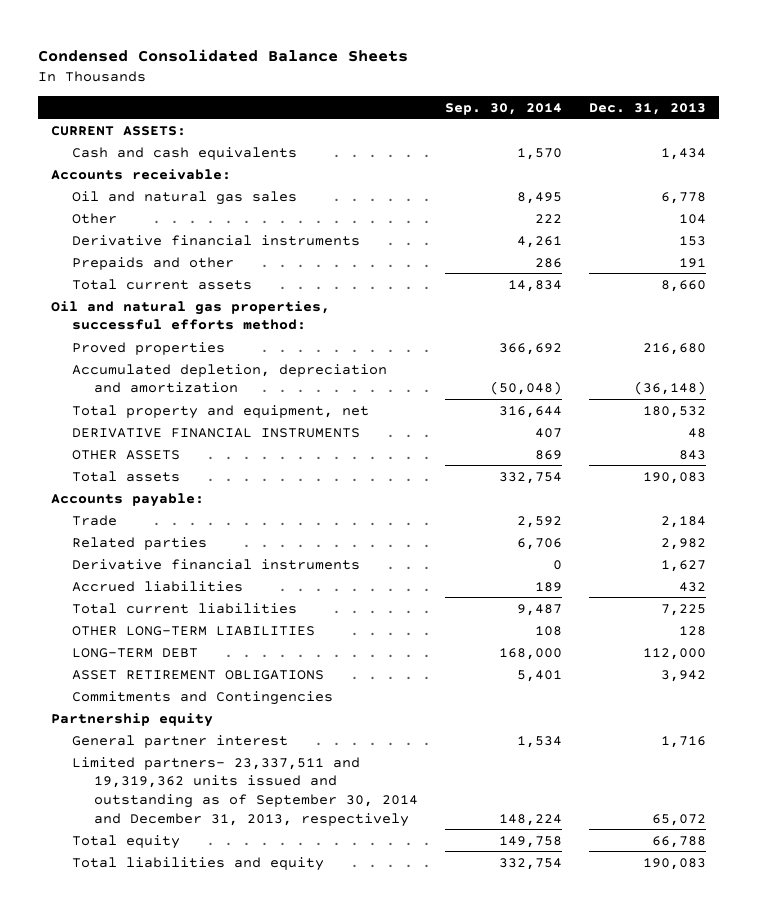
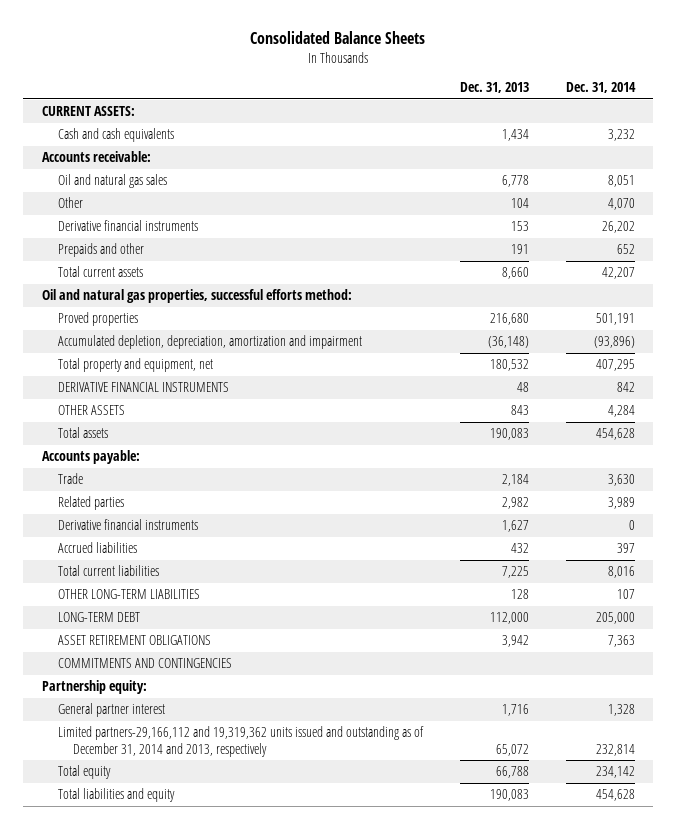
[37,48,408,62] Condensed Consolidated Balance Sheets -> [250,31,426,45] Consolidated Balance Sheets
[444,102,562,115] Sep. 30, 2014 -> none
none -> [565,82,636,94] Dec. 31, 2014
[72,363,388,394] Accumulated depletion, depreciation and amortization -> [57,335,362,350] Accumulated depletion, depreciation, amortization and impairment
[72,690,334,705] Commitments and Contingencies -> [57,658,232,669] COMMITMENTS AND CONTINGENCIES
[51,712,214,727] Partnership equity -> [41,680,147,695] Partnership equity:
[72,756,418,827] Limited partners- 23,337,511 and 19,319,362 units issued and outstanding as of September 30, 2014 and December 31, 2013, respectively -> [57,726,424,757] Limited partners-29,166,112 and 19,319,362 units issued and outstanding as of December 31, 2014 and 2013, respectively

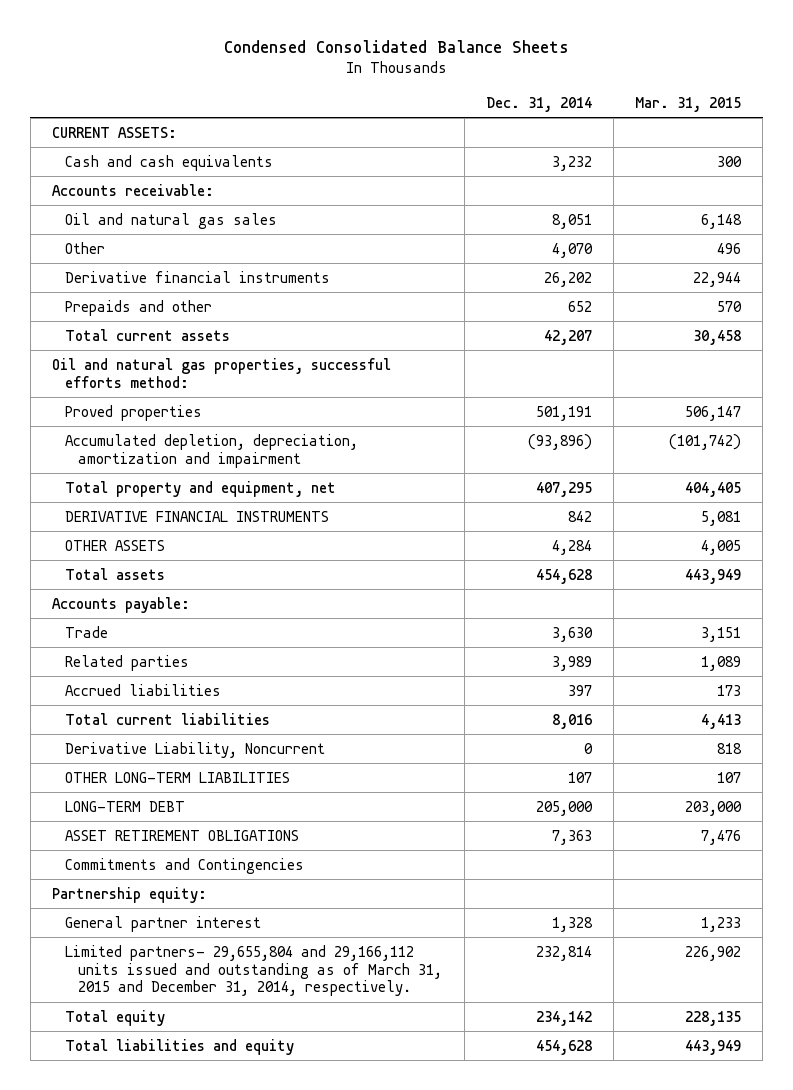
[250,31,426,45] Consolidated Balance Sheets -> [223,40,569,54] Condensed Consolidated Balance Sheets
[459,82,529,94] Dec. 31, 2013 -> none
none -> [635,96,742,112] Mar. 31, 2015
[57,519,198,531] Derivative financial instruments -> none
none -> [65,741,326,758] Derivative Liability, Noncurrent
[57,658,232,669] COMMITMENTS AND CONTINGENCIES -> [65,857,305,874] Commitments and Contingencies
[57,726,424,757] Limited partners-29,166,112 and 19,319,362 units issued and outstanding as of December 31, 2014 and 2013, respectively -> [65,944,443,997] Limited partners- 29,655,804 and 29,166,112 units issued and outstanding as of March 31, 2015 and December 31, 2014, respectively.

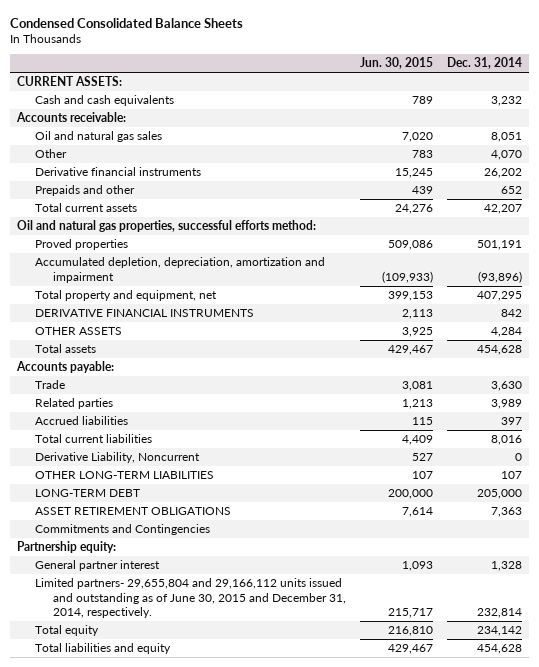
[635,96,742,112] Mar. 31, 2015 -> none
none -> [360,57,434,70] Jun. 30, 2015
[65,944,443,997] Limited partners- 29,655,804 and 29,166,112 units issued and outstanding as of March 31, 2015 and December 31, 2014, respectively. -> [34,578,346,619] Limited partners- 29,655,804 and 29,166,112 units issued and outstanding as of June 30, 2015 and December 31, 2014, respectively.

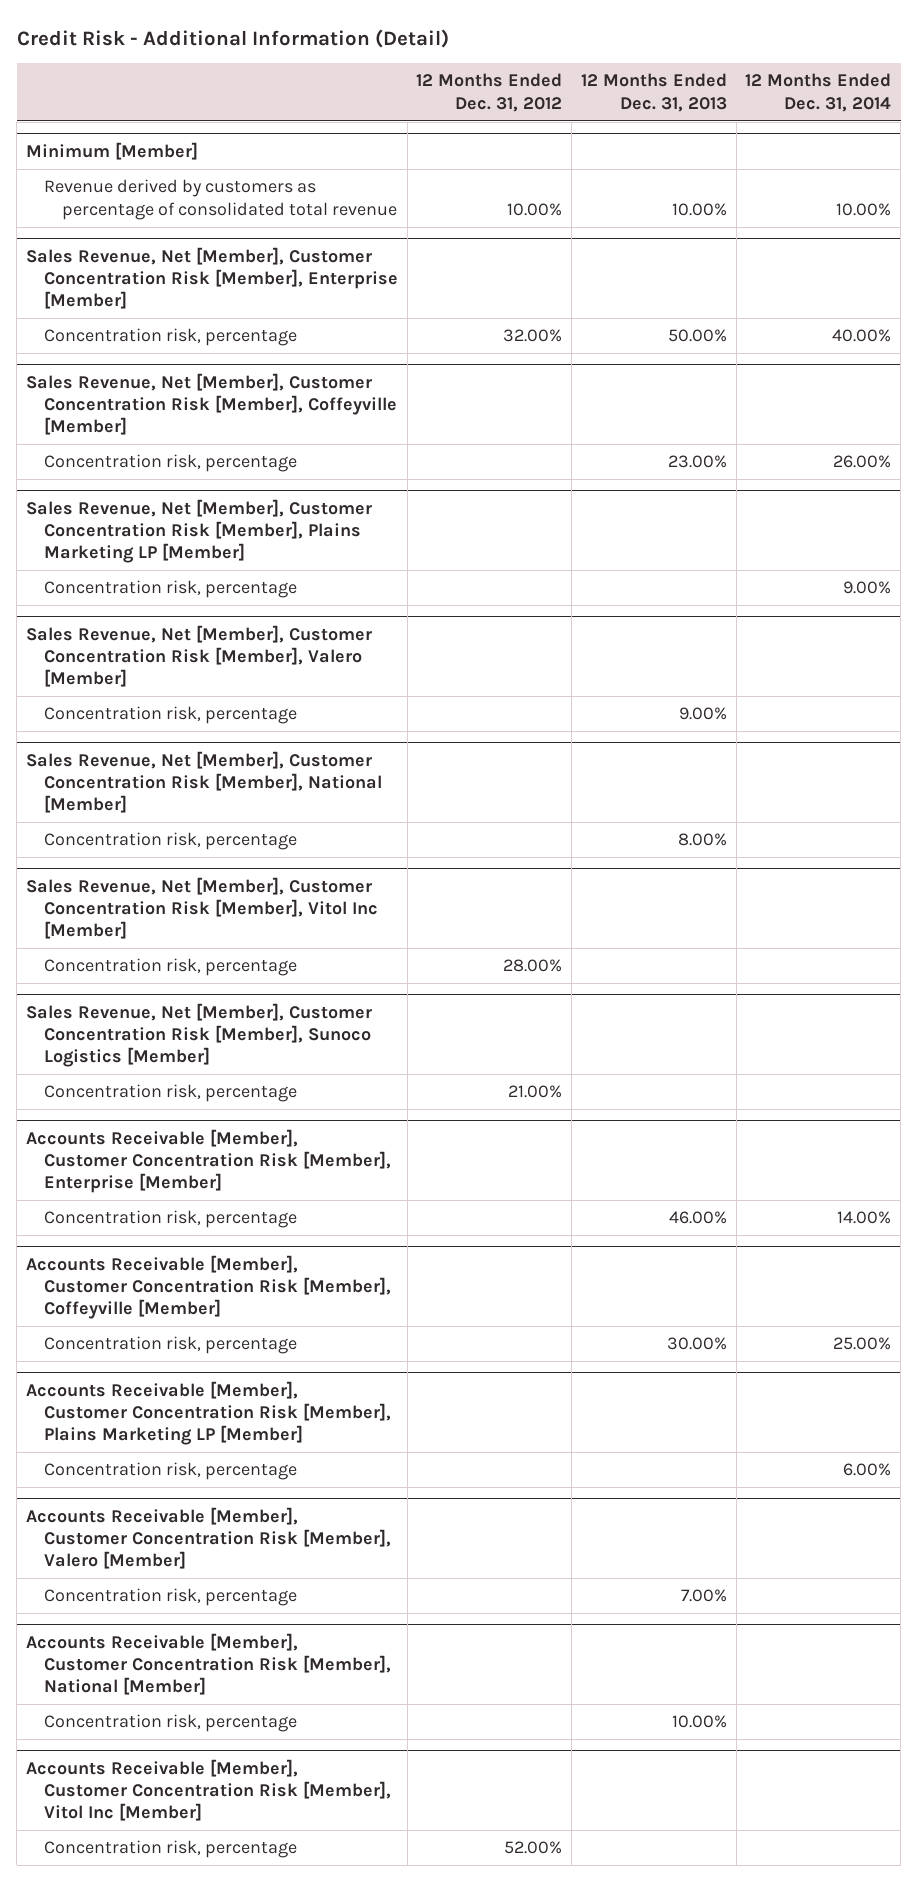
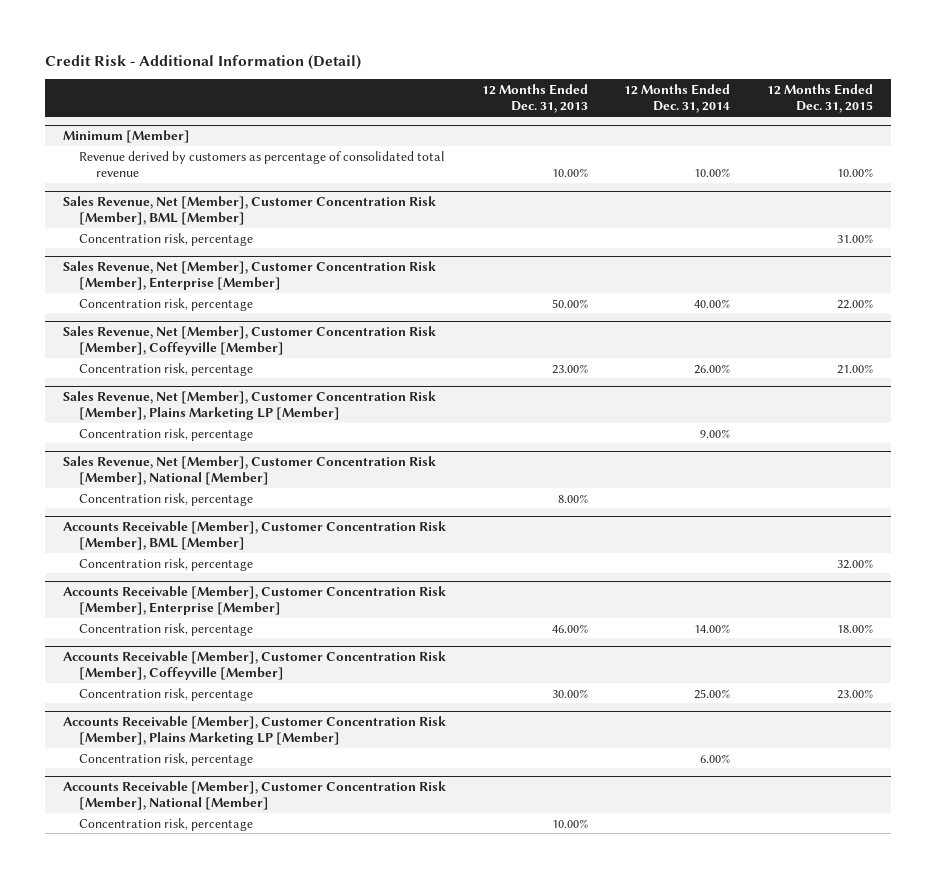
[416,73,563,112] 12 Months Ended Dec. 31, 2012 -> none
none -> [766,83,873,114] 12 Months Ended Dec. 31, 2015
none -> [62,195,436,226] Sales Revenue, Net [Member], Customer Concentration Risk [Member], BML [Member]
none -> [79,232,254,246] Concentration risk, percentage
[26,624,373,688] Sales Revenue, Net [Member], Customer Concentration Risk [Member], Valero [Member] -> none
[43,706,297,725] Concentration risk, percentage -> none
[26,876,378,940] Sales Revenue, Net [Member], Customer Concentration Risk [Member], Vitol Inc [Member] -> none
[43,958,297,977] Concentration risk, percentage -> none
[26,1002,373,1068] Sales Revenue, Net [Member], Customer Concentration Risk [Member], Sunoco Logistics [Member] -> none
none -> [62,520,446,551] Accounts Receivable [Member], Customer Concentration Risk [Member], BML [Member]
[26,1506,391,1570] Accounts Receivable [Member], Customer Concentration Risk [Member], Valero [Member] -> none
[43,1588,297,1607] Concentration risk, percentage -> none
[26,1758,391,1822] Accounts Receivable [Member], Customer Concentration Risk [Member], Vitol Inc [Member] -> none
[43,1840,297,1859] Concentration risk, percentage -> none

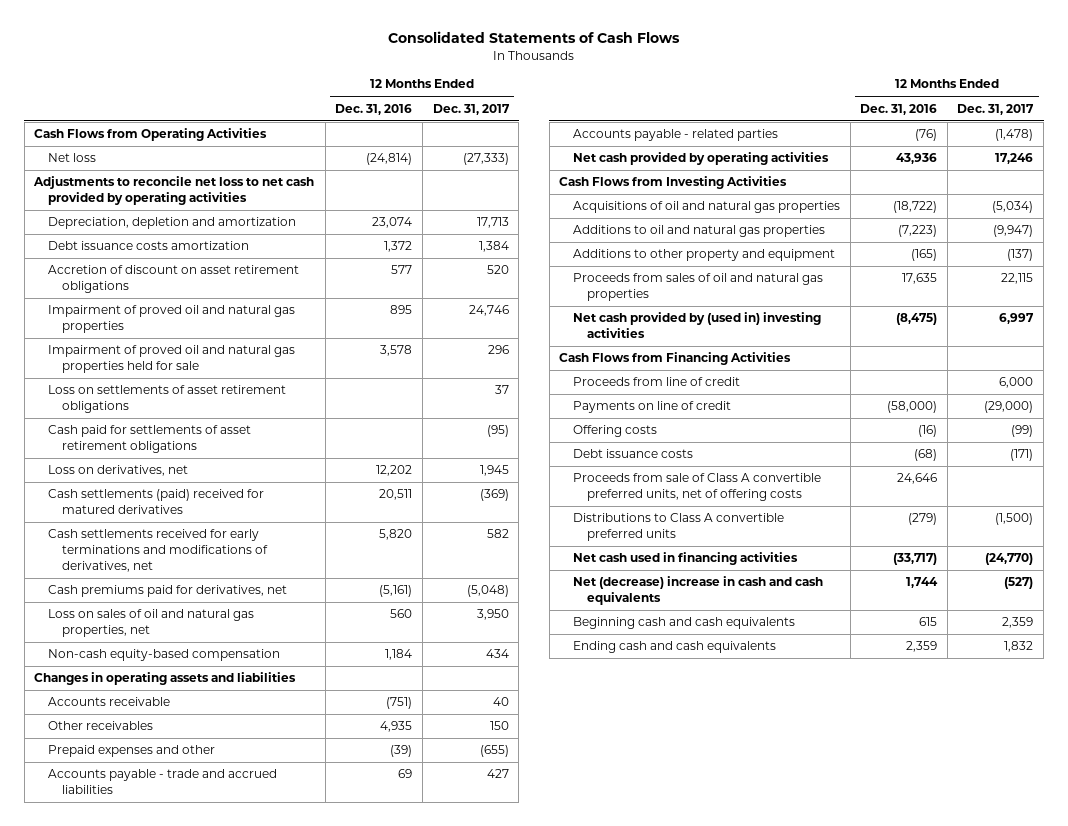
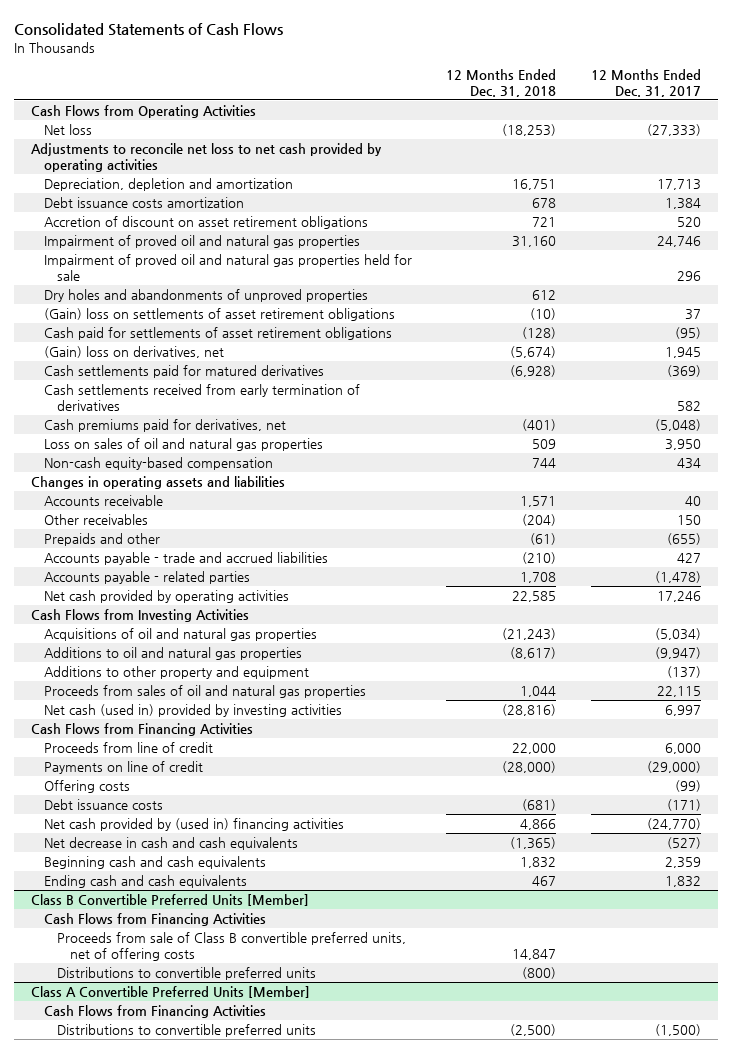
[335,103,413,115] Dec. 31, 2016 -> none
none -> [446,69,557,97] 12 Months Ended Dec. 31, 2018
none -> [44,289,369,303] Dry holes and abandonments of unproved properties
[48,385,287,414] Loss on settlements of asset retirement obligations -> [44,308,396,322] (Gain) loss on settlements of asset retirement obligations
[48,465,189,477] Loss on derivatives, net -> [44,346,225,359] (Gain) loss on derivatives, net
[48,489,265,515] Cash settlements (paid) received for matured derivatives -> [44,365,325,379] Cash settlements paid for matured derivatives
[48,529,269,572] Cash settlements received for early terminations and modifications of derivatives, net -> [44,384,361,411] Cash settlements received from early termination of derivatives
[48,609,255,638] Loss on sales of oil and natural gas properties, net -> [44,438,324,452] Loss on sales of oil and natural gas properties
[48,745,216,758] Prepaid expenses and other -> [44,533,161,547] Prepaids and other
[573,312,822,339] Net cash provided by (used in) investing activities -> [44,704,343,718] Net cash (used in) provided by investing activities
[573,473,822,502] Proceeds from sale of Class A convertible preferred units, net of offering costs -> none
[573,513,785,542] Distributions to Class A convertible preferred units -> none
[573,552,799,566] Net cash used in financing activities -> [44,818,345,832] Net cash provided by (used in) financing activities
[573,576,824,606] Net (decrease) increase in cash and cash equivalents -> [44,837,299,851] Net decrease in cash and cash equivalents
none -> [31,894,310,907] Class B Convertible Preferred Units [Member]
none -> [44,913,267,927] Cash Flows from Financing Activities
none -> [57,932,407,961] Proceeds from sale of Class B convertible preferred units, net of offering costs
none -> [57,967,317,981] Distributions to convertible preferred units
none -> [31,986,311,999] Class A Convertible Preferred Units [Member]
none -> [44,1005,267,1019] Cash Flows from Financing Activities
none -> [57,1024,317,1038] Distributions to convertible preferred units

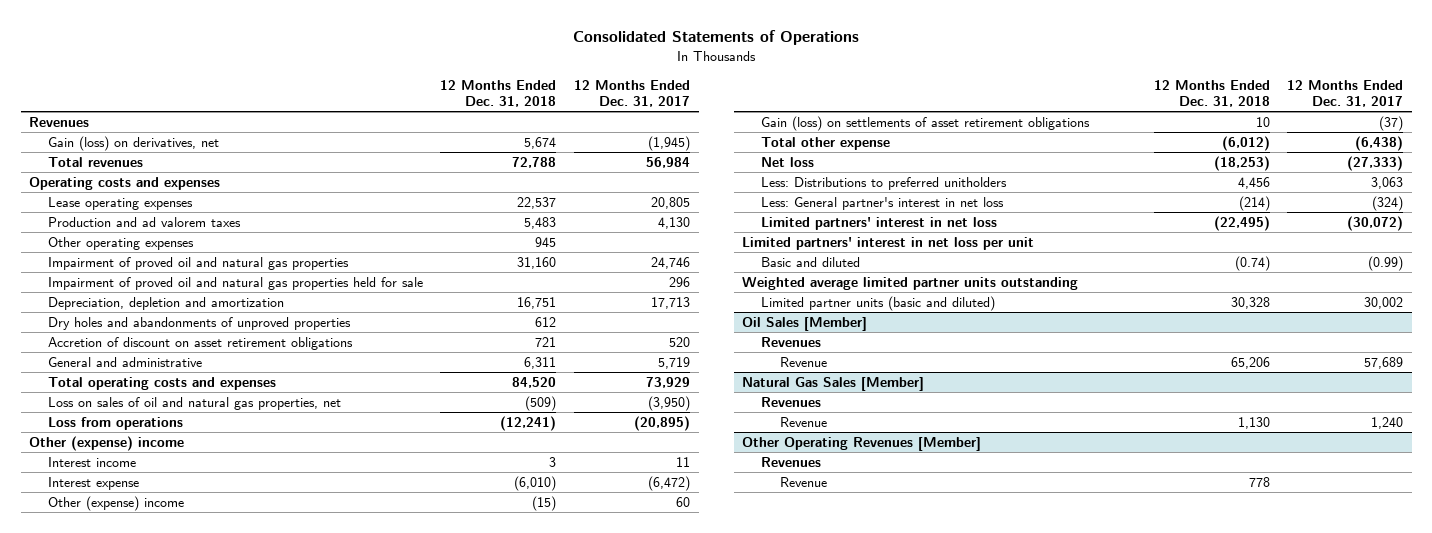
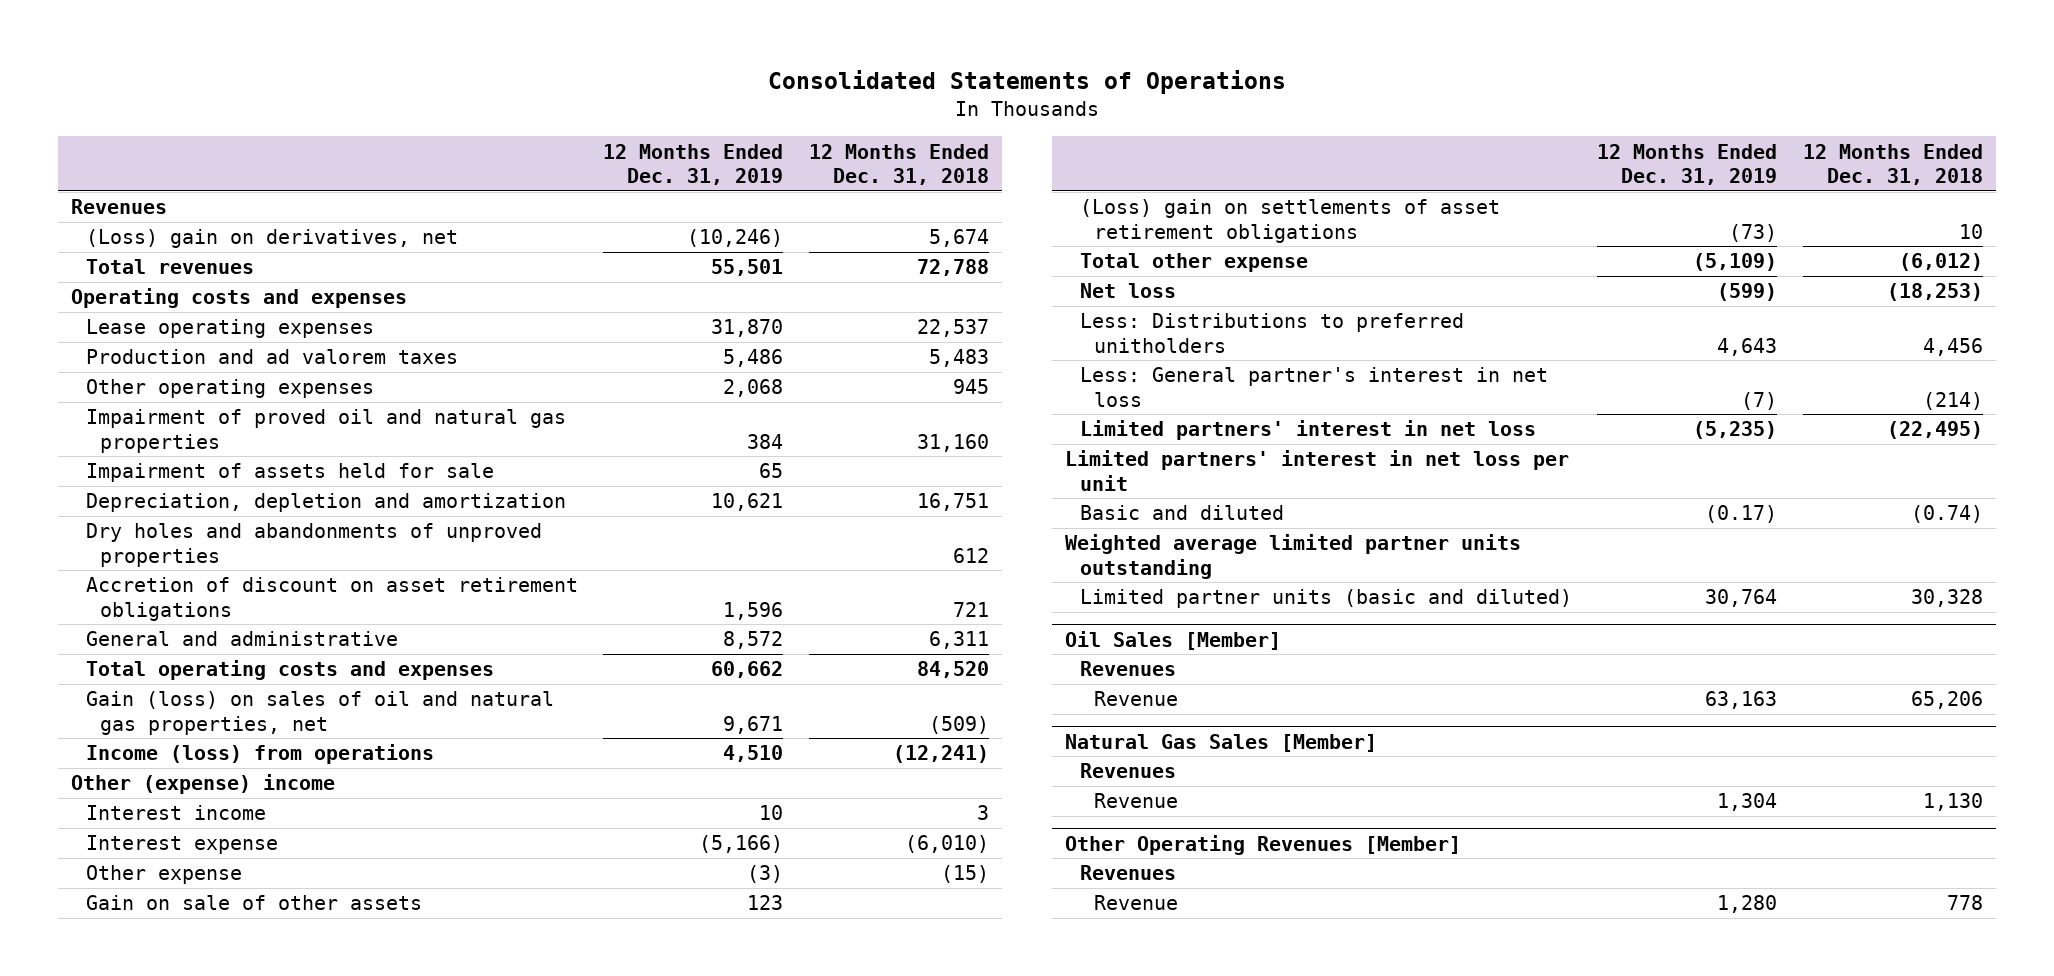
[573,80,690,108] 12 Months Ended Dec. 31, 2017 -> none
none -> [603,143,784,186] 12 Months Ended Dec. 31, 2019
[47,135,219,151] Gain (loss) on derivatives, net -> [85,229,458,249] (Loss) gain on derivatives, net
[47,276,423,290] Impairment of proved oil and natural gas properties held for sale -> none
none -> [85,463,494,483] Impairment of assets held for sale
[47,396,341,410] Loss on sales of oil and natural gas properties, net -> [85,691,554,735] Gain (loss) on sales of oil and natural gas properties, net
[47,416,183,430] Loss from operations -> [85,744,434,765] Income (loss) from operations
[47,495,184,511] Other (expense) income -> [85,865,242,885] Other expense
none -> [85,895,422,911] Gain on sale of other assets
[761,115,1091,131] Gain (loss) on settlements of asset retirement obligations -> [1079,199,1500,243] (Loss) gain on settlements of asset retirement obligations

